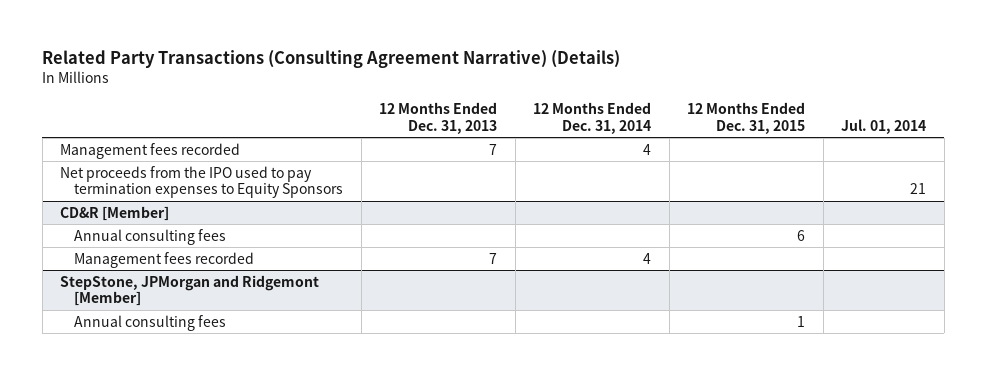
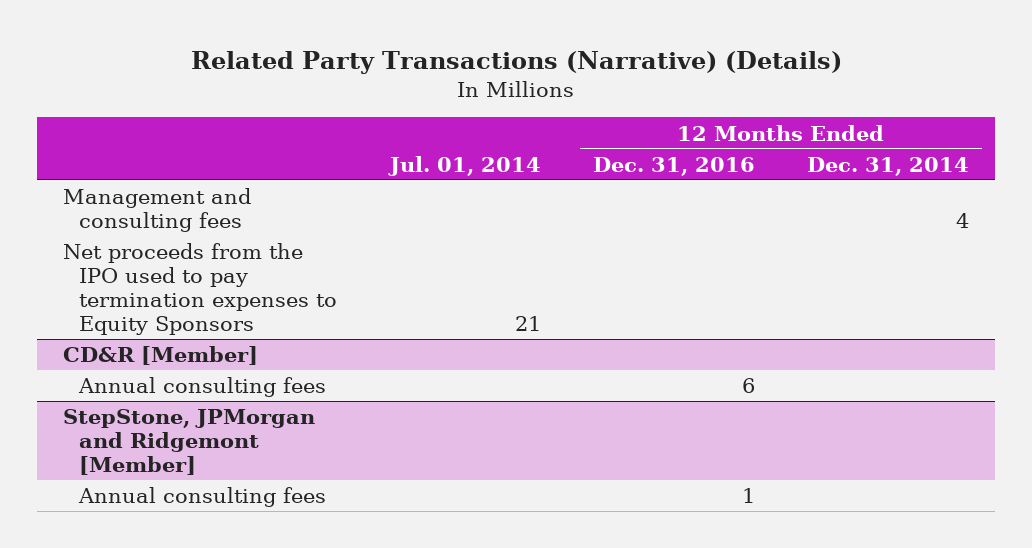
[42,50,621,69] Related Party Transactions (Consulting Agreement Narrative) (Details) -> [190,51,842,75] Related Party Transactions (Narrative) (Details)
[379,102,498,134] 12 Months Ended Dec. 31, 2013 -> none
[687,102,806,134] 12 Months Ended Dec. 31, 2015 -> none
none -> [592,156,755,176] Dec. 31, 2016
[60,142,241,159] Management fees recorded -> [63,188,252,233] Management and consulting fees
[74,251,255,268] Management fees recorded -> none

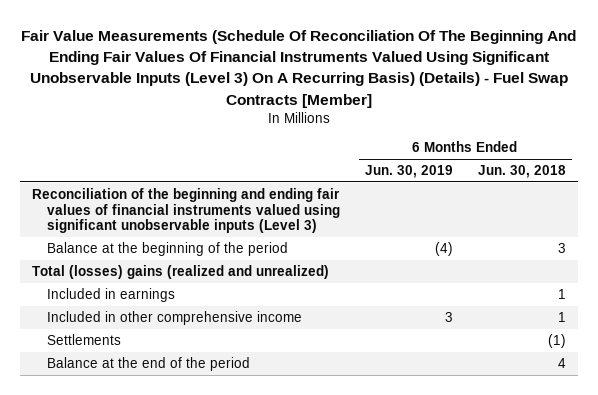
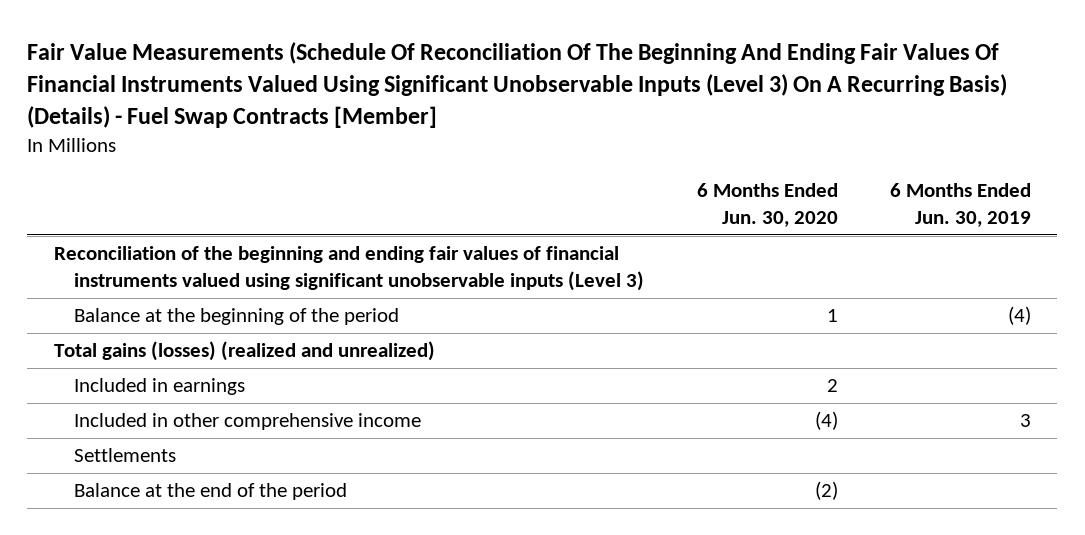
[477,165,566,179] Jun. 30, 2018 -> none
none -> [696,183,838,228] 6 Months Ended Jun. 30, 2020
[32,264,330,279] Total (losses) gains (realized and unrealized) -> [53,341,435,362] Total gains (losses) (realized and unrealized)

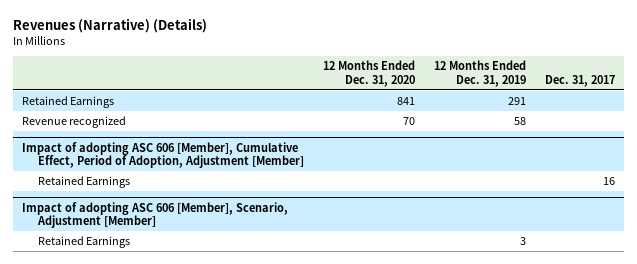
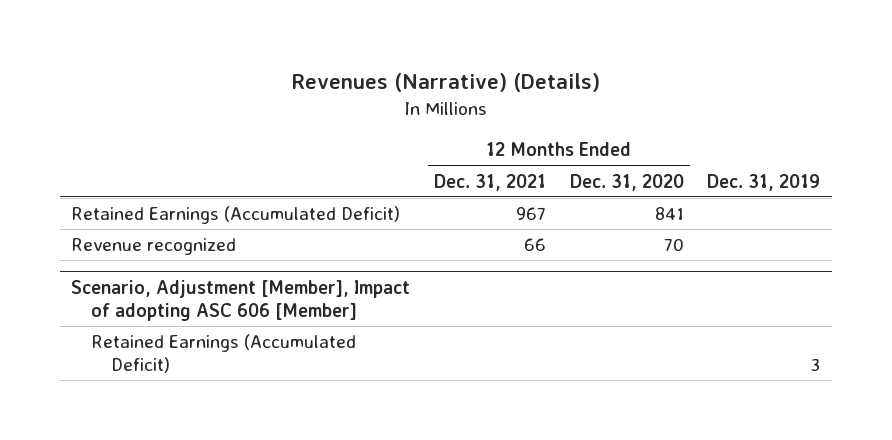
[434,60,527,87] 12 Months Ended Dec. 31, 2019 -> none
[545,74,616,87] Dec. 31, 2017 -> none
none -> [434,173,547,191] Dec. 31, 2021
none -> [707,173,821,191] Dec. 31, 2019
[22,96,115,109] Retained Earnings -> [71,206,401,225] Retained Earnings (Accumulated Deficit)
[22,141,305,168] Impact of adopting ASC 606 [Member], Cumulative Effect, Period of Adoption, Adjustment [Member] -> none
[38,176,131,189] Retained Earnings -> none
[22,201,289,228] Impact of adopting ASC 606 [Member], Scenario, Adjustment [Member] -> [71,279,411,321] Scenario, Adjustment [Member], Impact of adopting ASC 606 [Member]
[38,236,131,249] Retained Earnings -> [91,334,357,374] Retained Earnings (Accumulated Deficit)

